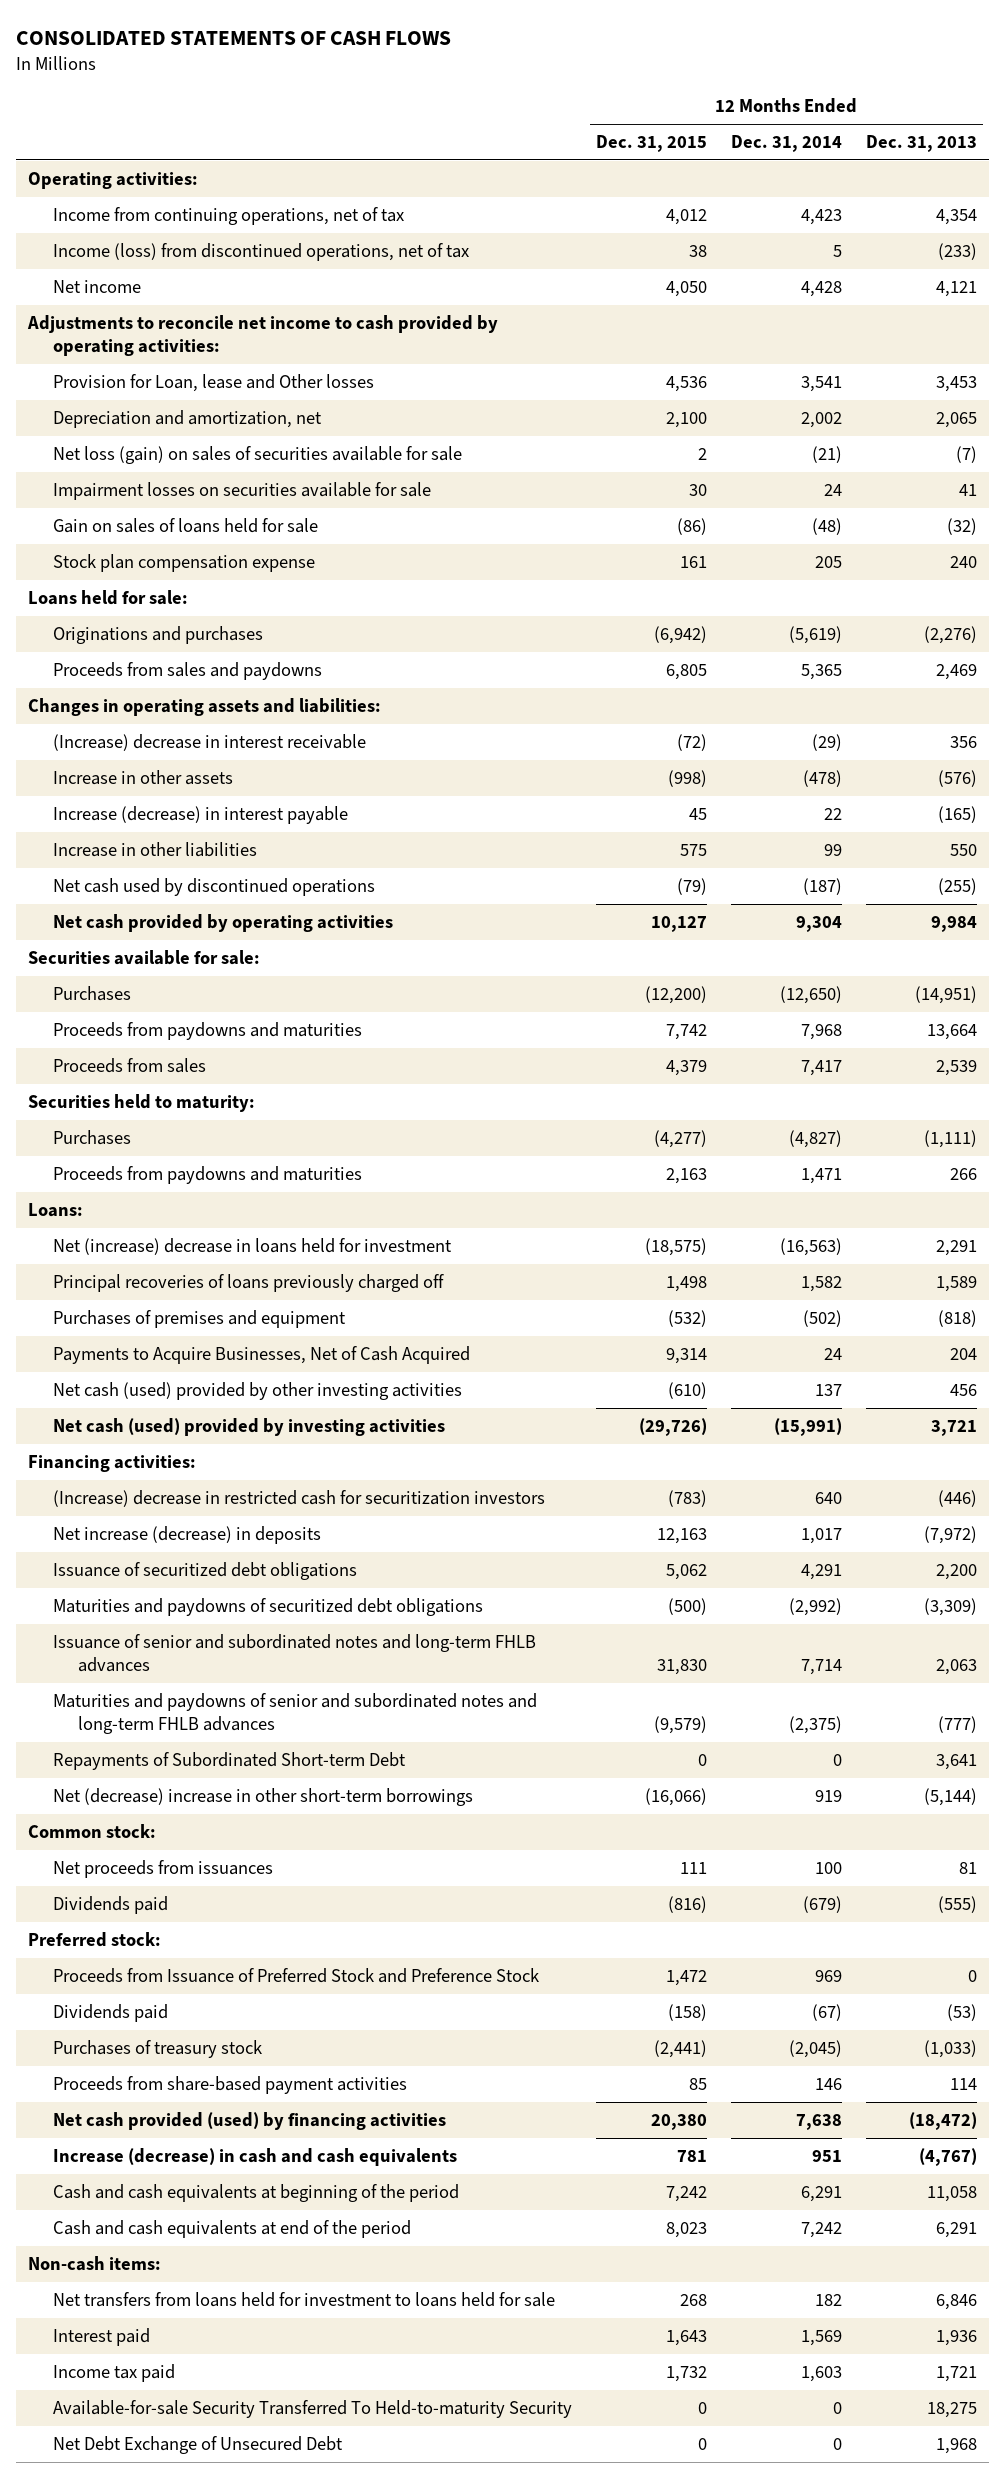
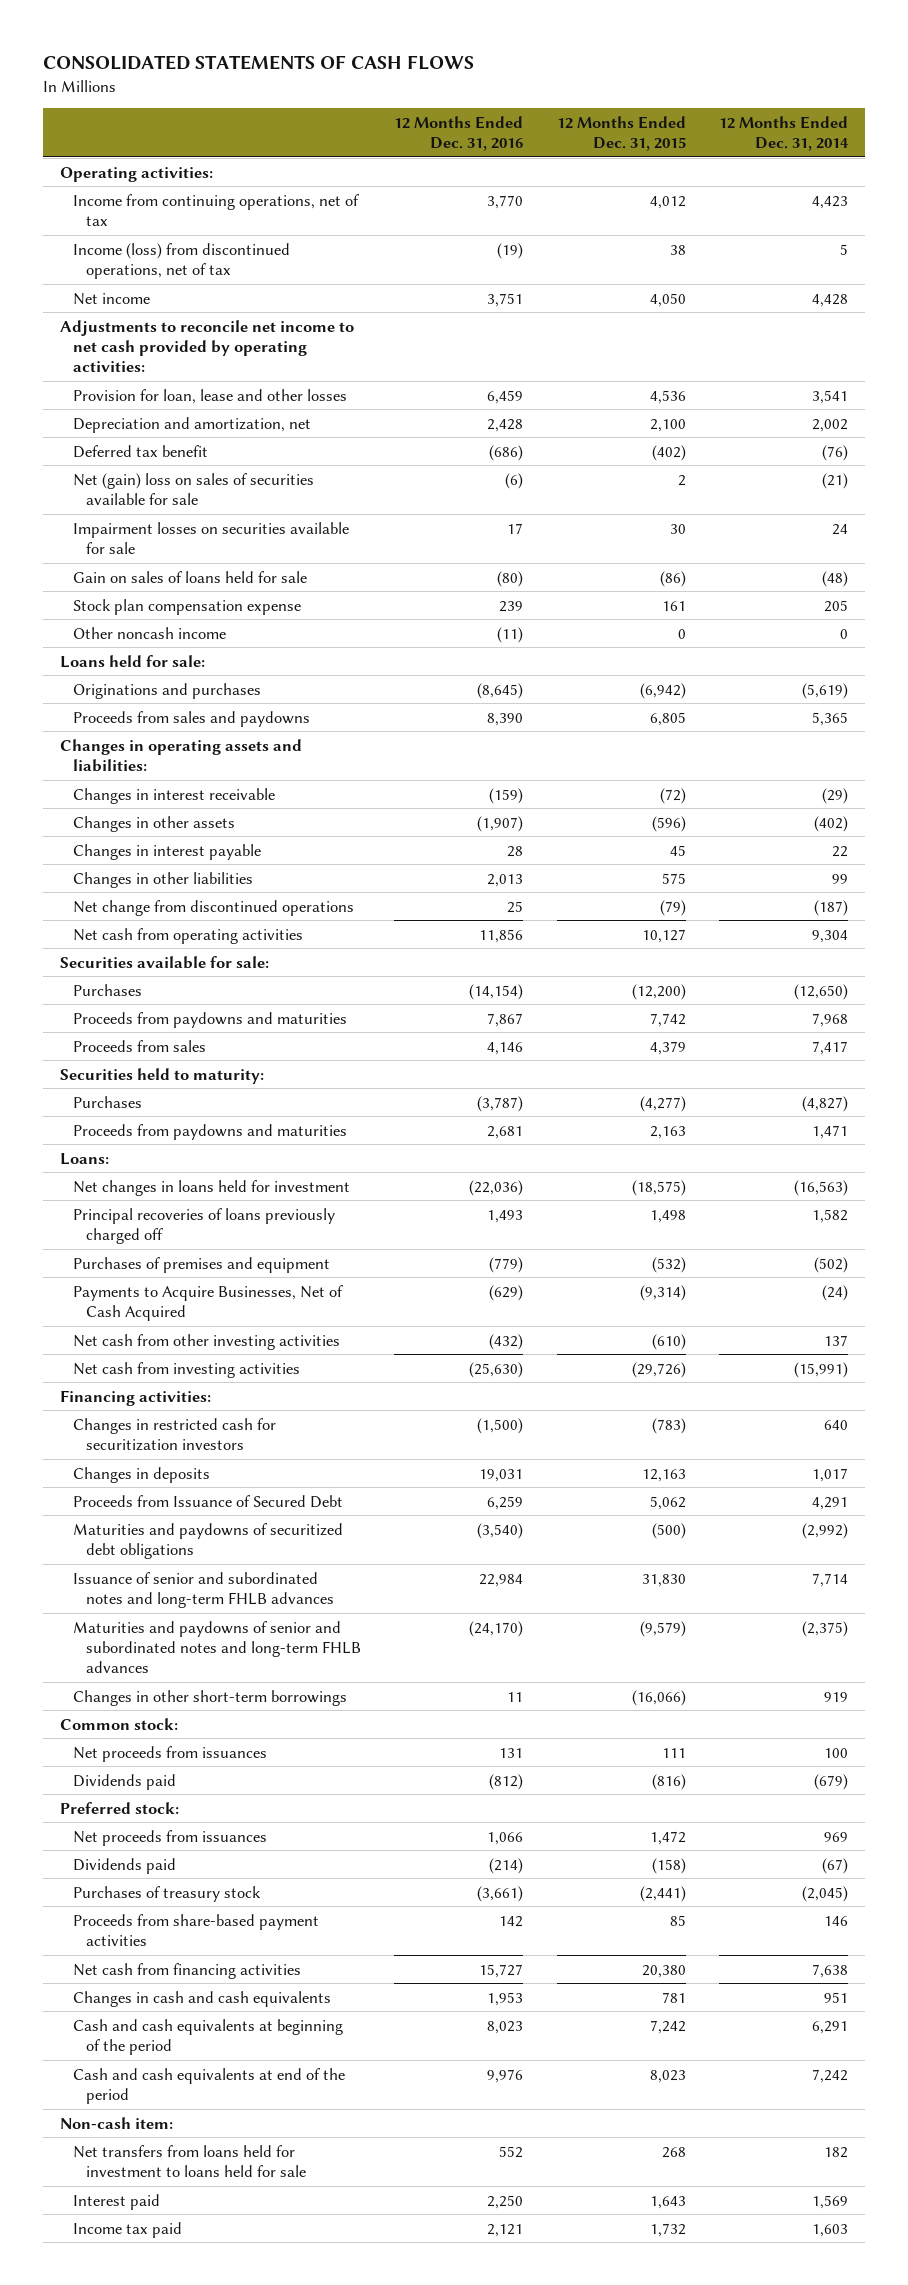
[865,135,977,153] Dec. 31, 2013 -> none
none -> [394,115,524,152] 12 Months Ended Dec. 31, 2016
[27,314,499,357] Adjustments to reconcile net income to cash provided by operating activities: -> [60,319,355,373] Adjustments to reconcile net income to net cash provided by operating activities:
[53,373,375,392] Provision for Loan, lease and Other losses -> [73,388,348,404] Provision for loan, lease and other losses
none -> [73,444,209,458] Deferred tax benefit
[53,445,463,464] Net loss (gain) on sales of securities available for sale -> [73,472,315,505] Net (gain) loss on sales of securities available for sale
none -> [73,626,227,639] Other noncash income
[53,733,367,751] (Increase) decrease in interest receivable -> [73,787,276,804] Changes in interest receivable
[53,769,234,785] Increase in other assets -> [73,815,236,832] Changes in other assets
[668,769,708,787] (998) -> [651,815,686,832] (596)
[802,769,842,787] (478) -> [814,815,849,832] (402)
[53,805,349,824] Increase (decrease) in interest payable -> [73,843,262,860] Changes in interest payable
[53,841,258,857] Increase in other liabilities -> [73,871,254,888] Changes in other liabilities
[53,877,376,896] Net cash used by discontinued operations -> [73,899,355,916] Net change from discontinued operations
[53,913,394,932] Net cash provided by operating activities -> [73,927,304,944] Net cash from operating activities
[53,1237,453,1255] Net (increase) decrease in loans held for investment -> [73,1179,351,1196] Net changes in loans held for investment
[666,1347,708,1364] 9,314 -> [639,1284,686,1301] (9,314)
[823,1347,842,1360] 24 -> [822,1284,849,1301] (24)
[53,1381,463,1400] Net cash (used) provided by other investing activities -> [73,1333,341,1350] Net cash from other investing activities
[53,1417,446,1436] Net cash (used) provided by investing activities -> [73,1361,301,1378] Net cash from investing activities
[53,1489,546,1507] (Increase) decrease in restricted cash for securitization investors -> [73,1417,277,1451] Changes in restricted cash for securitization investors
[53,1525,322,1544] Net increase (decrease) in deposits -> [73,1466,211,1483] Changes in deposits
[53,1561,358,1580] Issuance of securitized debt obligations -> [73,1494,344,1508] Proceeds from Issuance of Secured Debt
[53,1751,407,1770] Repayments of Subordinated Short-term Debt -> none
[53,1787,474,1806] Net (decrease) increase in other short-term borrowings -> [73,1689,348,1706] Changes in other short-term borrowings
[53,1967,540,1983] Proceeds from Issuance of Preferred Stock and Preference Stock -> [73,1829,268,1846] Net proceeds from issuances
[53,2111,447,2130] Net cash provided (used) by financing activities -> [73,1962,302,1979] Net cash from financing activities
[53,2147,458,2166] Increase (decrease) in cash and cash equivalents -> [73,1990,332,2007] Changes in cash and cash equivalents
[28,2255,162,2271] Non-cash items: -> [60,2116,174,2129] Non-cash item:
[53,2399,573,2418] Available-for-sale Security Transferred To Held-to-maturity Security -> none
[53,2435,344,2454] Net Debt Exchange of Unsecured Debt -> none

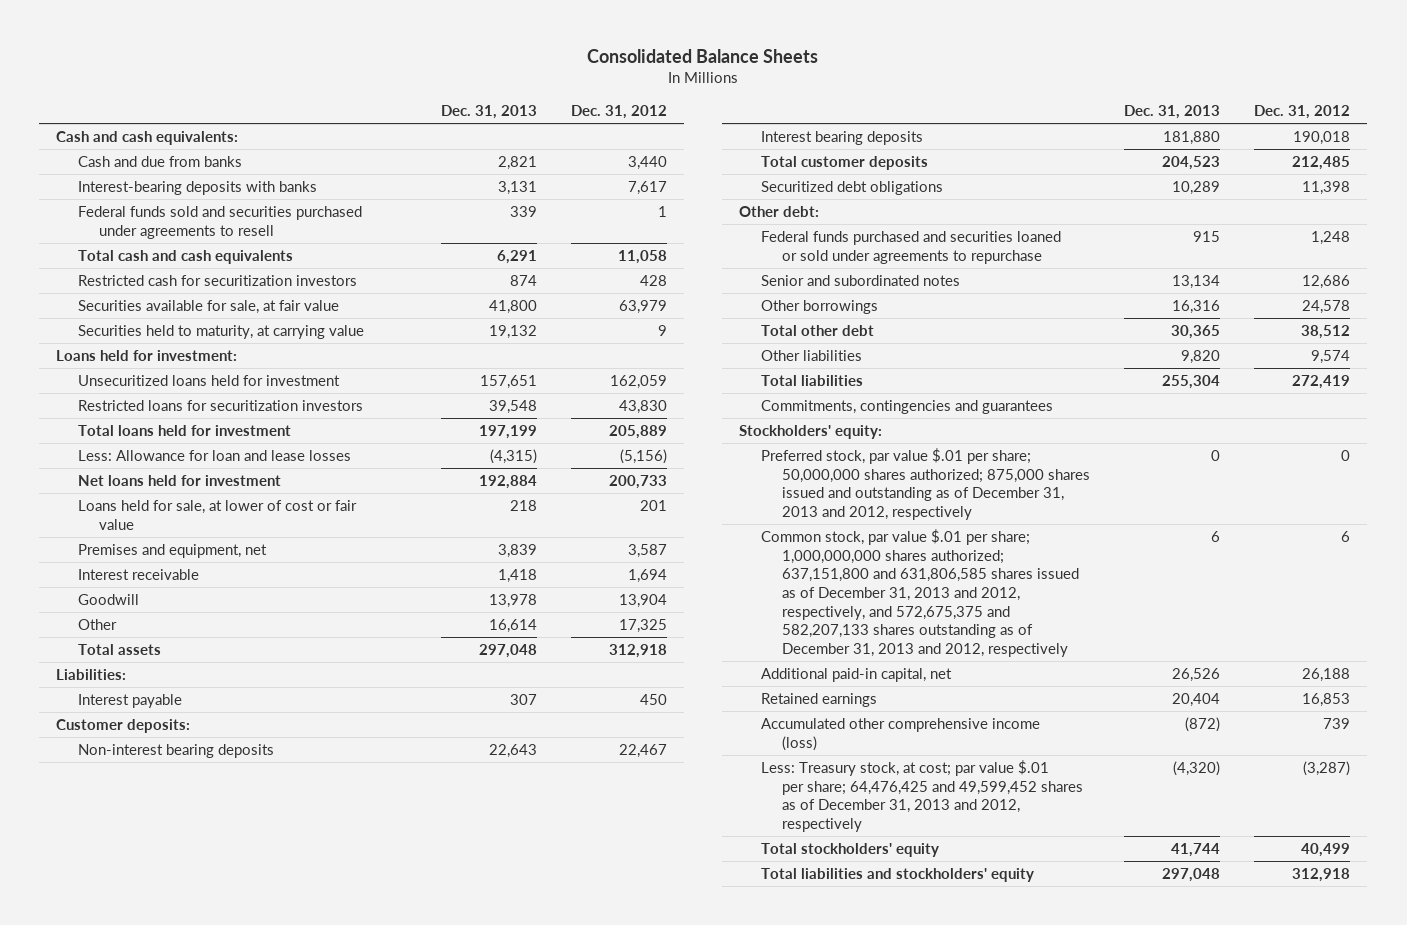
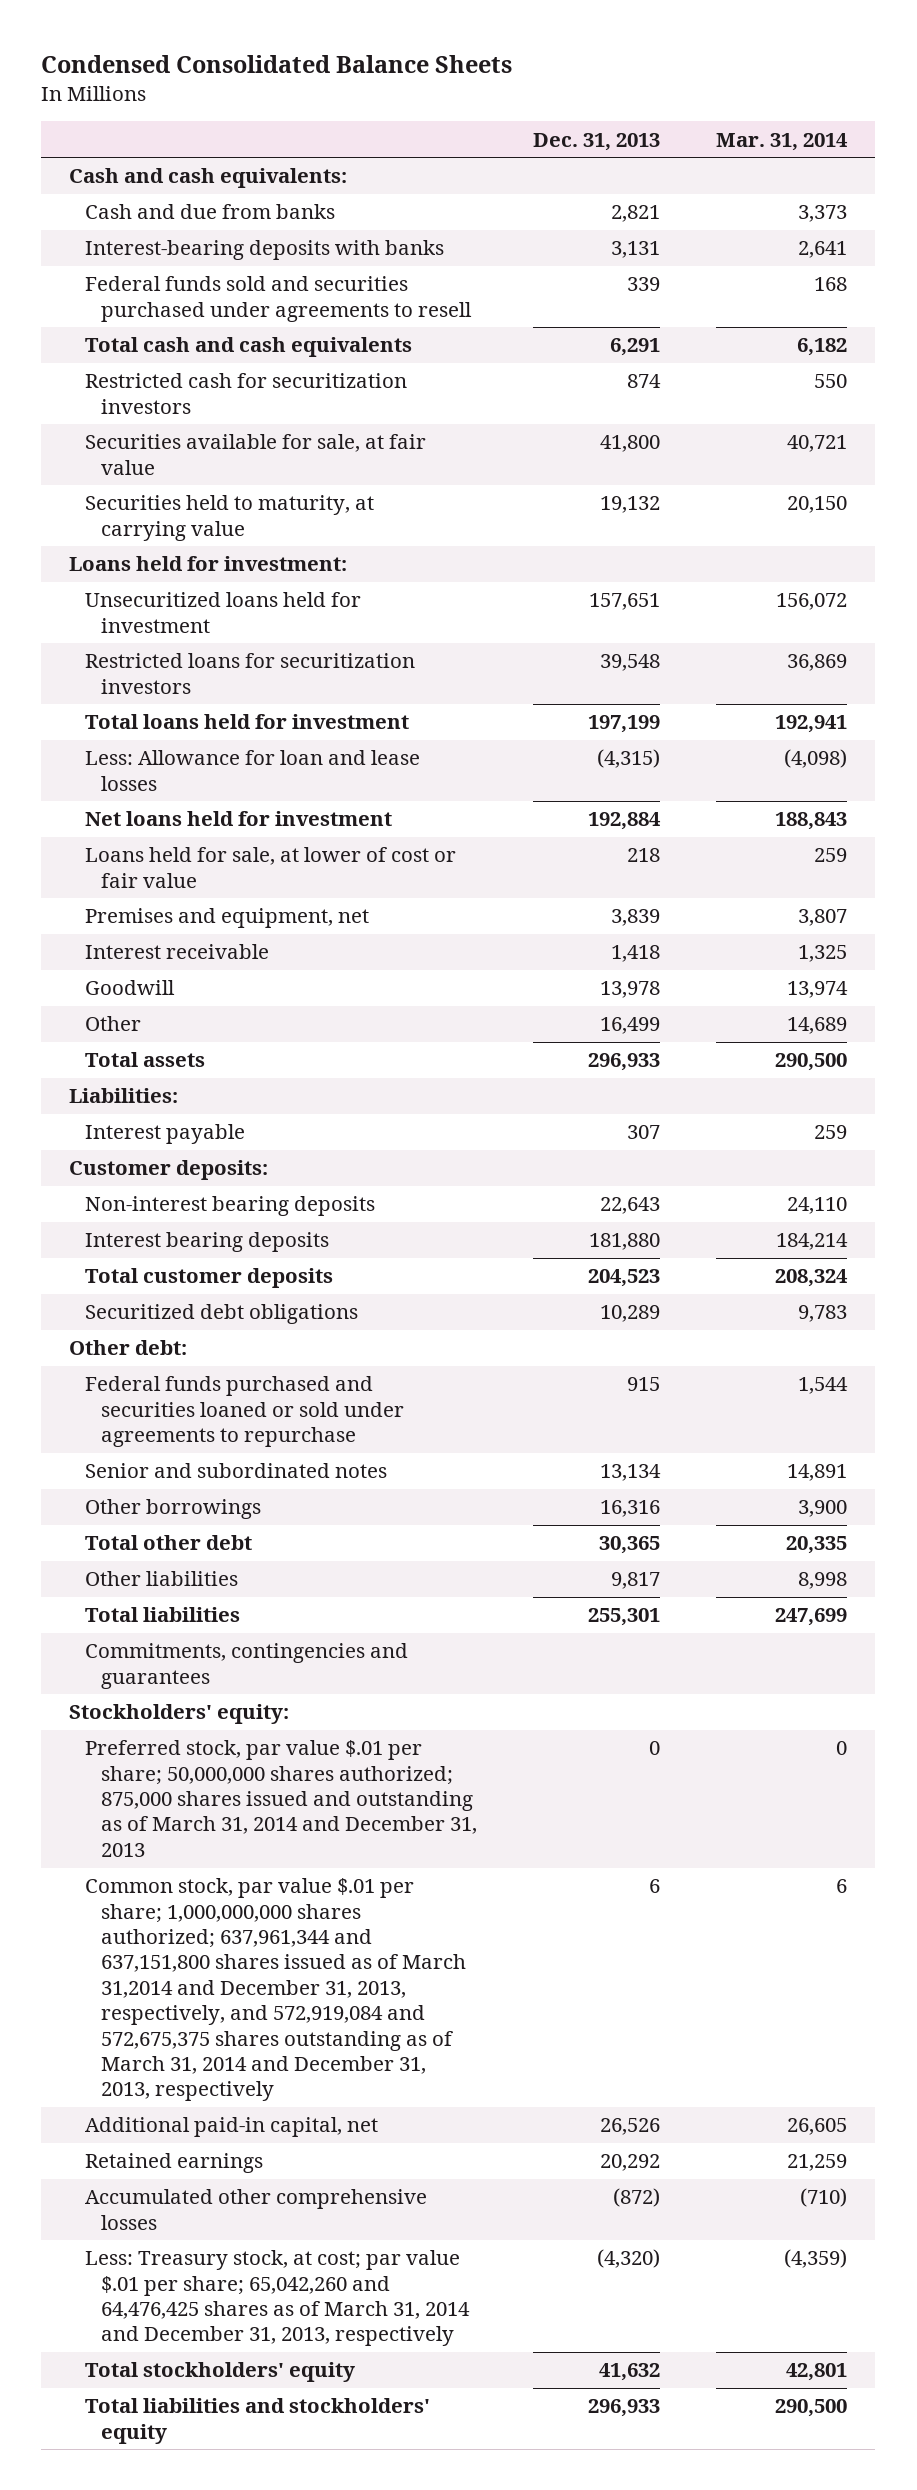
[587,48,819,63] Consolidated Balance Sheets -> [41,55,513,74] Condensed Consolidated Balance Sheets
[571,104,668,119] Dec. 31, 2012 -> none
none -> [716,132,849,151] Mar. 31, 2014
[489,618,538,633] 16,614 -> [599,1017,660,1035] 16,499
[479,643,538,658] 297,048 -> [587,1053,660,1072] 296,933
[1181,349,1221,364] 9,820 -> [610,1572,660,1590] 9,817
[1162,374,1221,389] 255,304 -> [587,1608,660,1627] 255,301
[760,447,1091,520] Preferred stock, par value $.01 per share; 50,000,000 shares authorized; 875,000 shares issued and outstanding as of December 31, 2013 and 2012, respectively -> [85,1740,477,1857] Preferred stock, par value $.01 per share; 50,000,000 shares authorized; 875,000 shares issued and outstanding as of March 31, 2014 and December 31, 2013
[760,528,1080,657] Common stock, par value $.01 per share; 1,000,000,000 shares authorized; 637,151,800 and 631,806,585 shares issued as of December 31, 2013 and 2012, respectively, and 572,675,375 and 582,207,133 shares outstanding as of December 31, 2013 and 2012, respectively -> [85,1878,466,2102] Common stock, par value $.01 per share; 1,000,000,000 shares authorized; 637,961,344 and 637,151,800 shares issued as of March 31,2014 and December 31, 2013, respectively, and 572,919,084 and 572,675,375 shares outstanding as of March 31, 2014 and December 31, 2013, respectively
[1172,692,1221,707] 20,404 -> [599,2154,660,2172] 20,292
[760,717,1040,751] Accumulated other comprehensive income (loss) -> [85,2189,428,2230] Accumulated other comprehensive losses
[760,759,1084,832] Less: Treasury stock, at cost; par value $.01 per share; 64,476,425 and 49,599,452 shares as of December 31, 2013 and 2012, respectively -> [85,2250,470,2347] Less: Treasury stock, at cost; par value $.01 per share; 65,042,260 and 64,476,425 shares as of March 31, 2014 and December 31, 2013, respectively
[1171,842,1221,857] 41,744 -> [598,2363,660,2382] 41,632
[1162,867,1221,882] 297,048 -> [587,2399,660,2418] 296,933

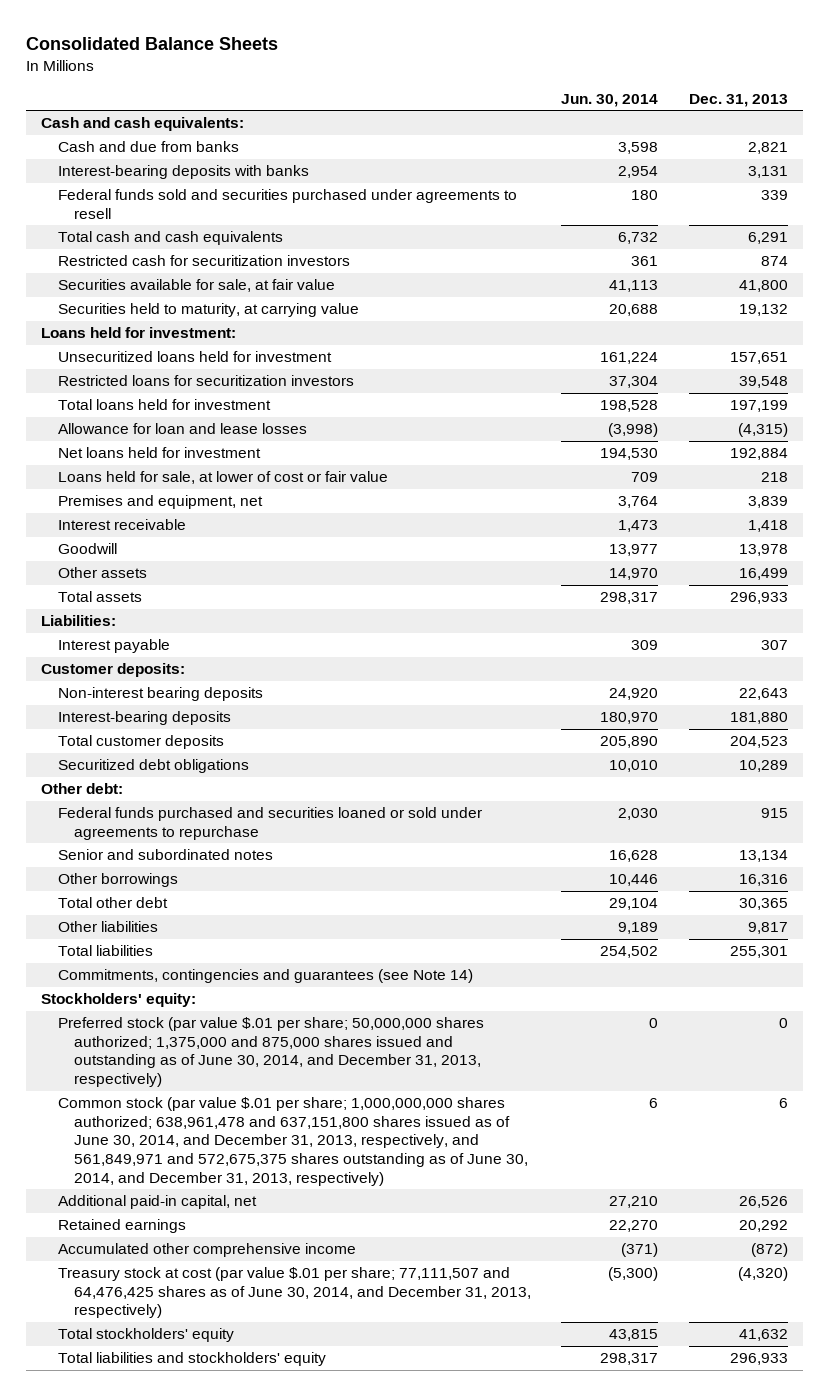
[41,55,513,74] Condensed Consolidated Balance Sheets -> [25,37,278,51] Consolidated Balance Sheets
[716,132,849,151] Mar. 31, 2014 -> none
none -> [561,93,659,107] Jun. 30, 2014
[85,750,421,791] Less: Allowance for loan and lease losses -> [57,423,307,435] Allowance for loan and lease losses
[85,1016,142,1032] Other -> [57,567,147,579] Other assets
[85,1232,330,1253] Interest bearing deposits -> [57,711,231,726] Interest-bearing deposits
[85,1643,409,1689] Commitments, contingencies and guarantees -> [57,969,473,984] Commitments, contingencies and guarantees (see Note 14)
[85,1740,477,1857] Preferred stock, par value $.01 per share; 50,000,000 shares authorized; 875,000 shares issued and outstanding as of March 31, 2014 and December 31, 2013 -> [57,1017,484,1088] Preferred stock (par value $.01 per share; 50,000,000 shares authorized; 1,375,000 and 875,000 shares issued and outstanding as of June 30, 2014, and December 31, 2013, respectively)
[85,1878,466,2102] Common stock, par value $.01 per share; 1,000,000,000 shares authorized; 637,961,344 and 637,151,800 shares issued as of March 31,2014 and December 31, 2013, respectively, and 572,919,084 and 572,675,375 shares outstanding as of March 31, 2014 and December 31, 2013, respectively -> [57,1097,529,1186] Common stock (par value $.01 per share; 1,000,000,000 shares authorized; 638,961,478 and 637,151,800 shares issued as of June 30, 2014, and December 31, 2013, respectively, and 561,849,971 and 572,675,375 shares outstanding as of June 30, 2014, and December 31, 2013, respectively)
[85,2189,428,2230] Accumulated other comprehensive losses -> [57,1243,356,1258] Accumulated other comprehensive income
[85,2250,470,2347] Less: Treasury stock, at cost; par value $.01 per share; 65,042,260 and 64,476,425 shares as of March 31, 2014 and December 31, 2013, respectively -> [57,1267,532,1319] Treasury stock at cost (par value $.01 per share; 77,111,507 and 64,476,425 shares as of June 30, 2014, and December 31, 2013, respectively)

